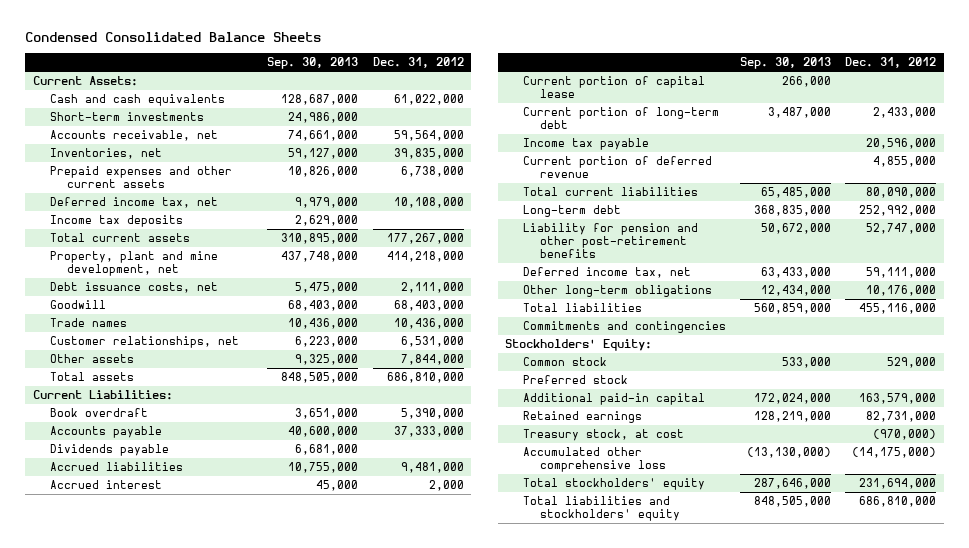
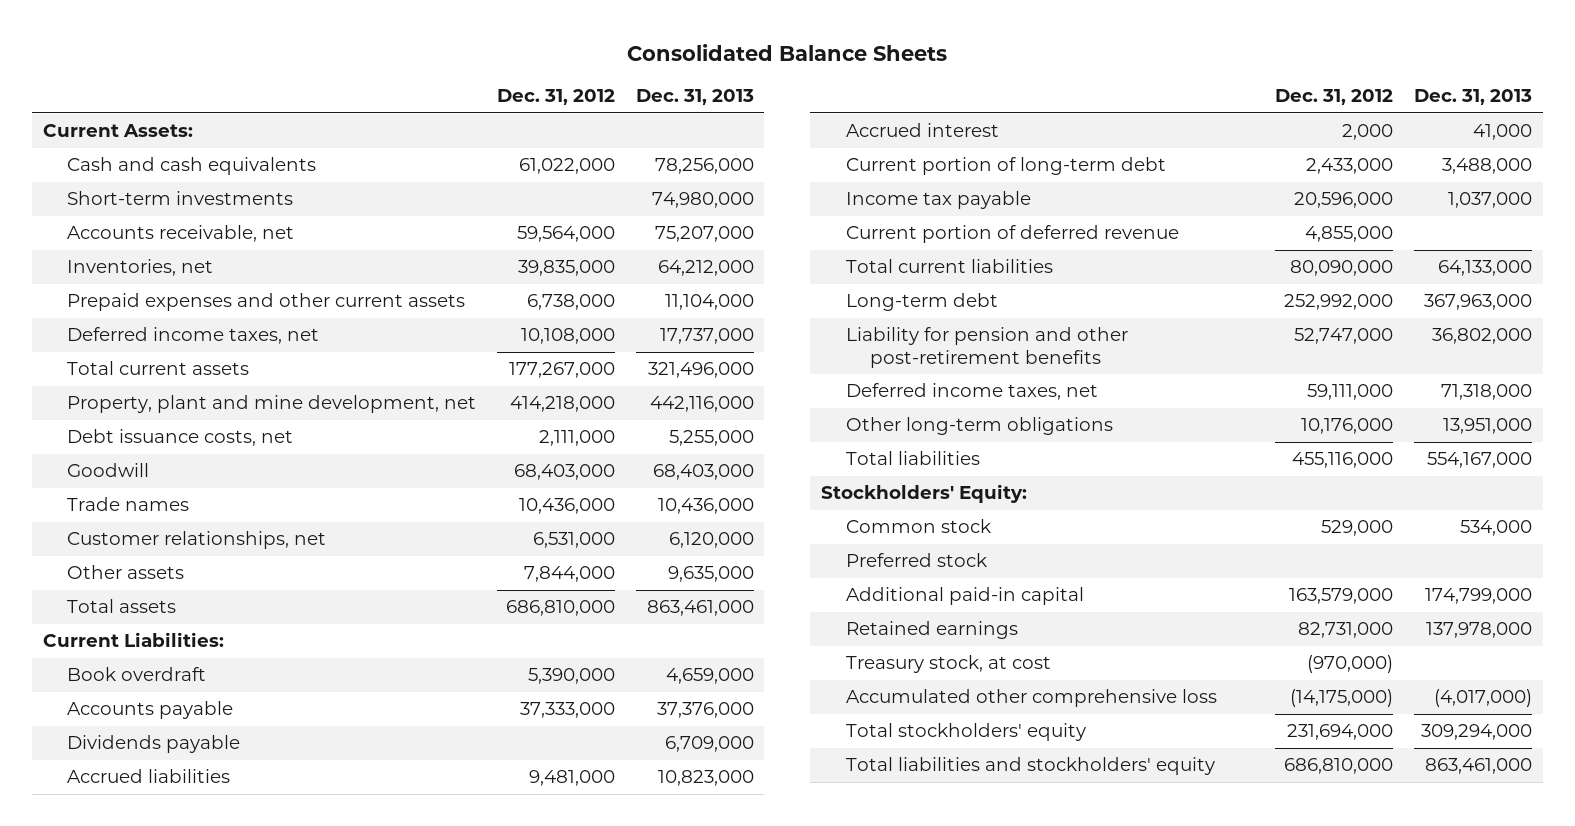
[25,32,322,43] Condensed Consolidated Balance Sheets -> [627,43,948,61] Consolidated Balance Sheets
[267,57,359,70] Sep. 30, 2013 -> none
none -> [636,89,755,106] Dec. 31, 2013
[49,215,183,228] Income tax deposits -> none
[49,197,218,209] Deferred income tax, net -> [67,327,320,345] Deferred income taxes, net
[522,76,705,98] Current portion of capital lease -> none
[522,267,691,279] Deferred income tax, net -> [845,383,1098,401] Deferred income taxes, net
[522,321,726,334] Commitments and contingencies -> none

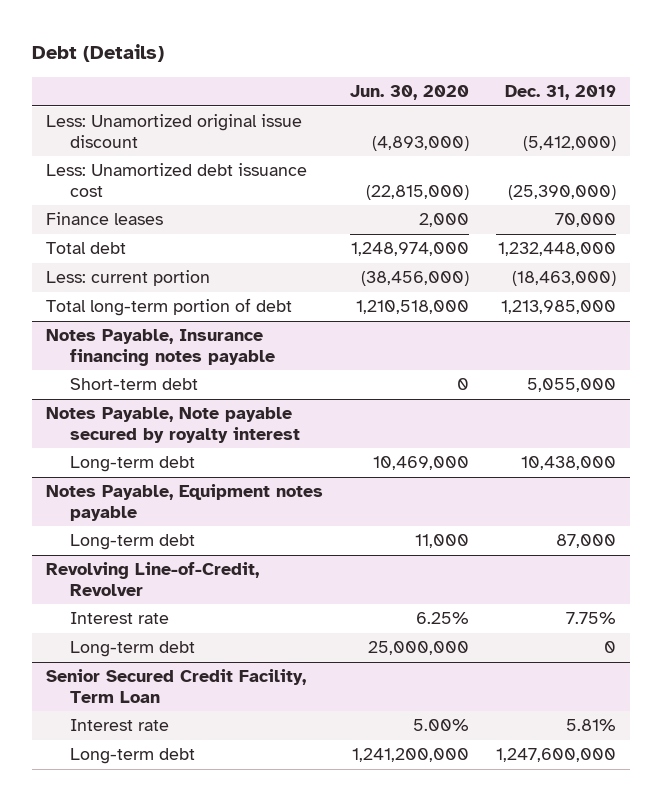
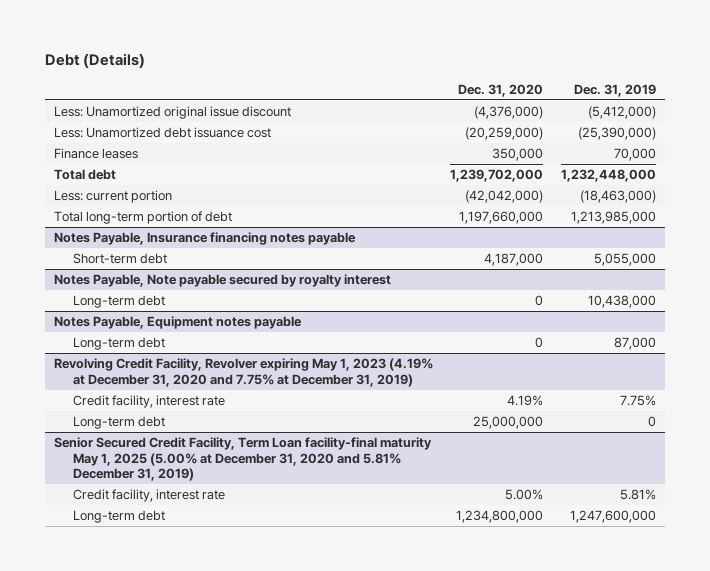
[350,85,470,101] Jun. 30, 2020 -> none
none -> [458,83,544,97] Dec. 31, 2020
[46,562,260,596] Revolving Line-of-Credit, Revolver -> none
none -> [53,358,433,387] Revolving Credit Facility, Revolver expiring May 1, 2023 (4.19% at December 31, 2020 and 7.75% at December 31, 2019)
[69,612,169,625] Interest rate -> [72,395,225,409] Credit facility, interest rate
[46,669,307,703] Senior Secured Credit Facility, Term Loan -> none
none -> [53,437,432,482] Senior Secured Credit Facility, Term Loan facility-final maturity May 1, 2025 (5.00% at December 31, 2020 and 5.81% December 31, 2019)
[69,719,169,732] Interest rate -> [72,489,225,503] Credit facility, interest rate

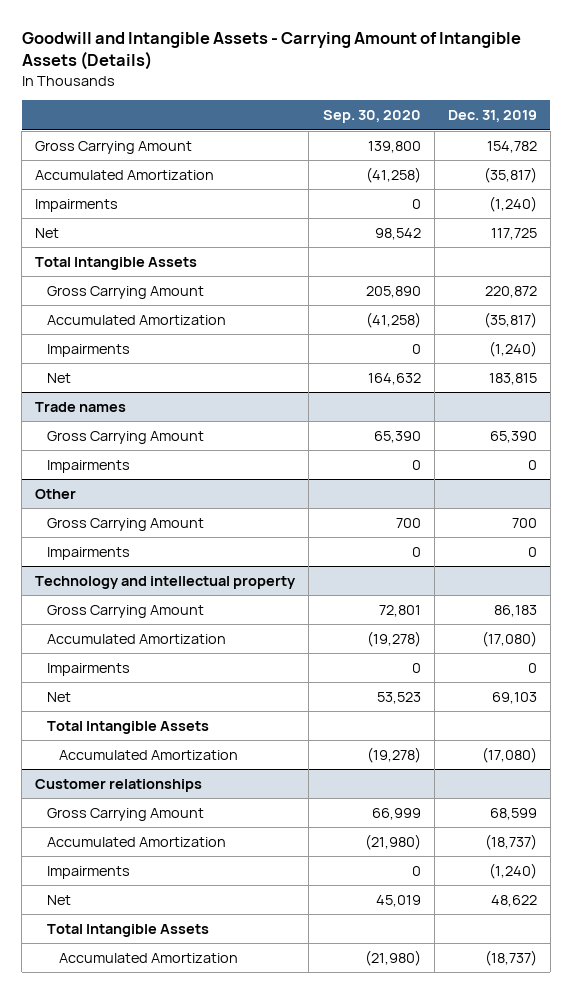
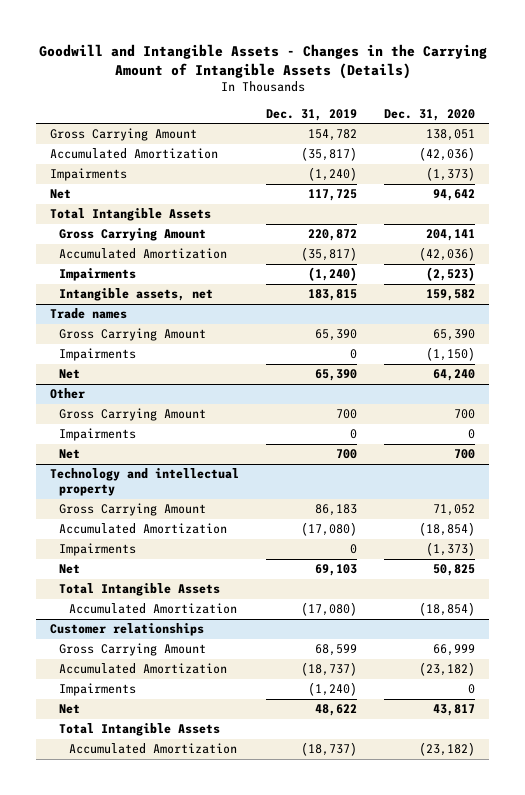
[21,32,521,71] Goodwill and Intangible Assets - Carrying Amount of Intangible Assets (Details) -> [38,43,487,79] Goodwill and Intangible Assets - Changes in the Carrying Amount of Intangible Assets (Details)
[322,110,421,124] Sep. 30, 2020 -> none
none -> [384,108,476,121] Dec. 31, 2020
[47,372,72,383] Net -> [59,288,214,302] Intangible assets, net
none -> [59,369,81,380] Net
none -> [59,449,81,460] Net

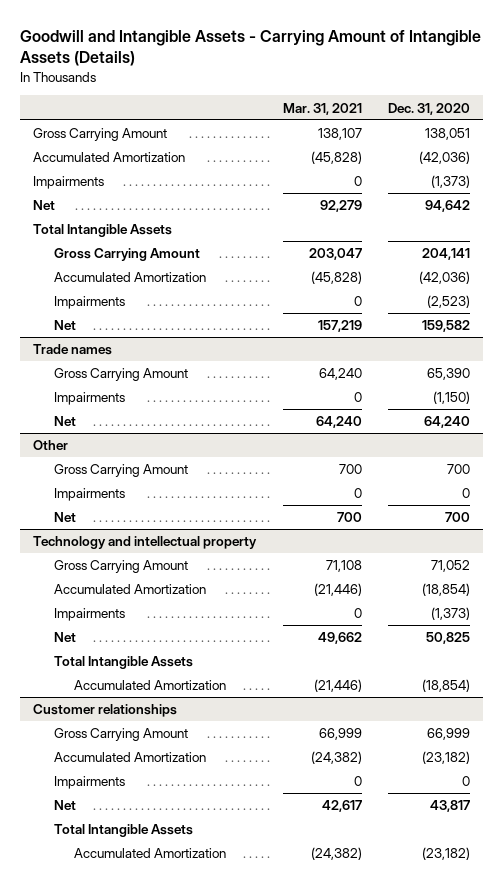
[38,43,487,79] Goodwill and Intangible Assets - Changes in the Carrying Amount of Intangible Assets (Details) -> [20,29,482,67] Goodwill and Intangible Assets - Carrying Amount of Intangible Assets (Details)
[266,108,358,121] Dec. 31, 2019 -> none
none -> [282,102,362,115] Mar. 31, 2021
[59,288,214,302] Intangible assets, net -> [53,320,76,331] Net

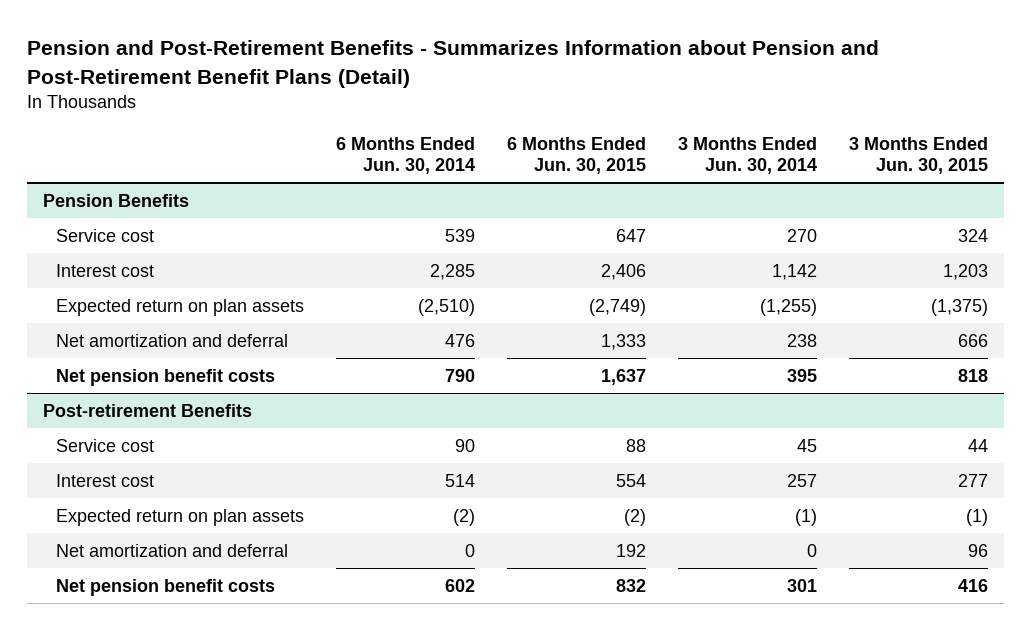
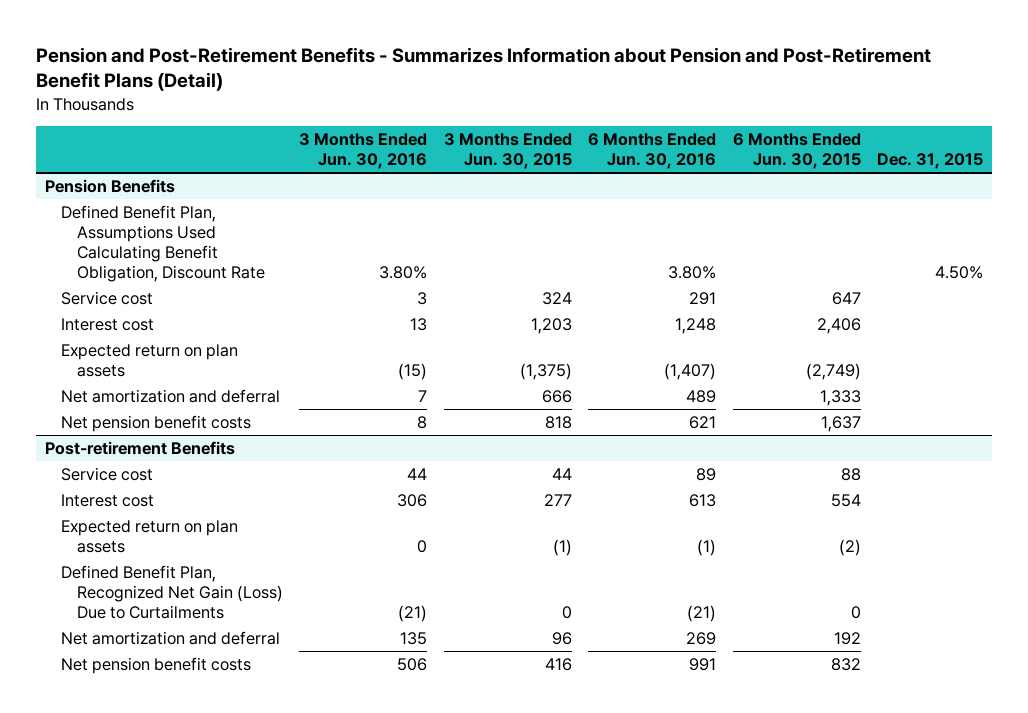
[336,136,476,175] 6 Months Ended Jun. 30, 2014 -> none
[677,136,817,175] 3 Months Ended Jun. 30, 2014 -> none
none -> [299,132,428,170] 3 Months Ended Jun. 30, 2016
none -> [588,132,717,170] 6 Months Ended Jun. 30, 2016
none -> [877,153,984,170] Dec. 31, 2015
none -> [60,204,265,283] Defined Benefit Plan, Assumptions Used Calculating Benefit Obligation, Discount Rate
none -> [60,564,283,620] Defined Benefit Plan, Recognized Net Gain (Loss) Due to Curtailments

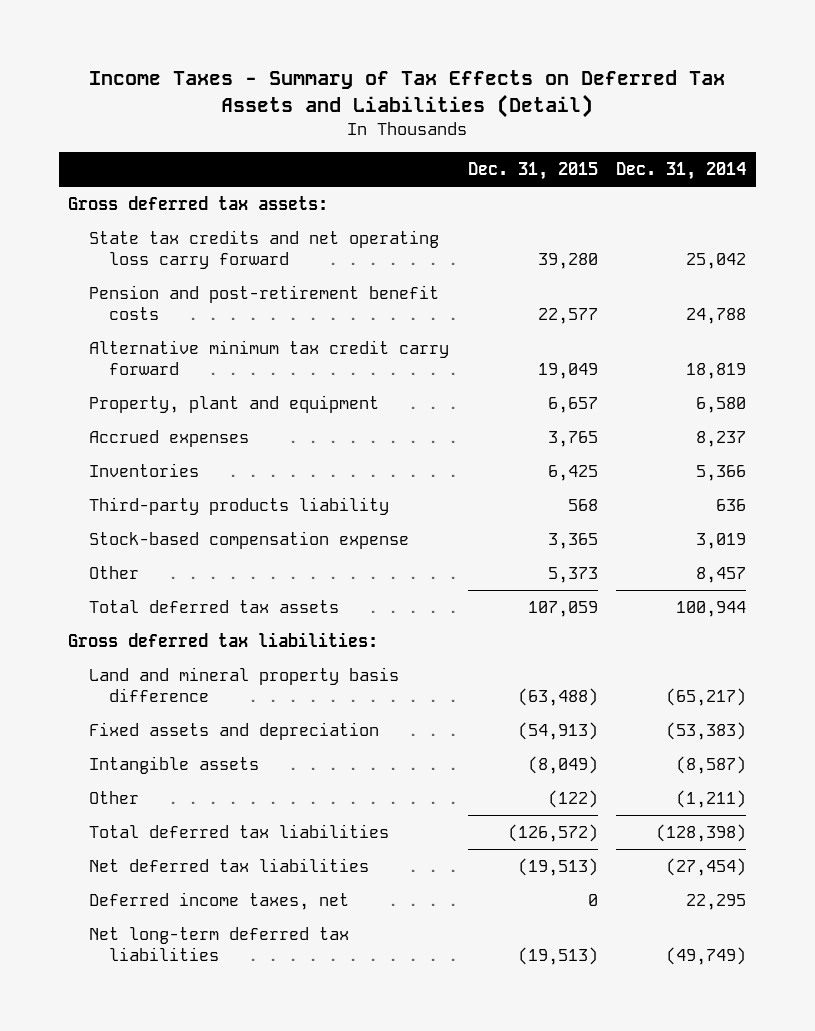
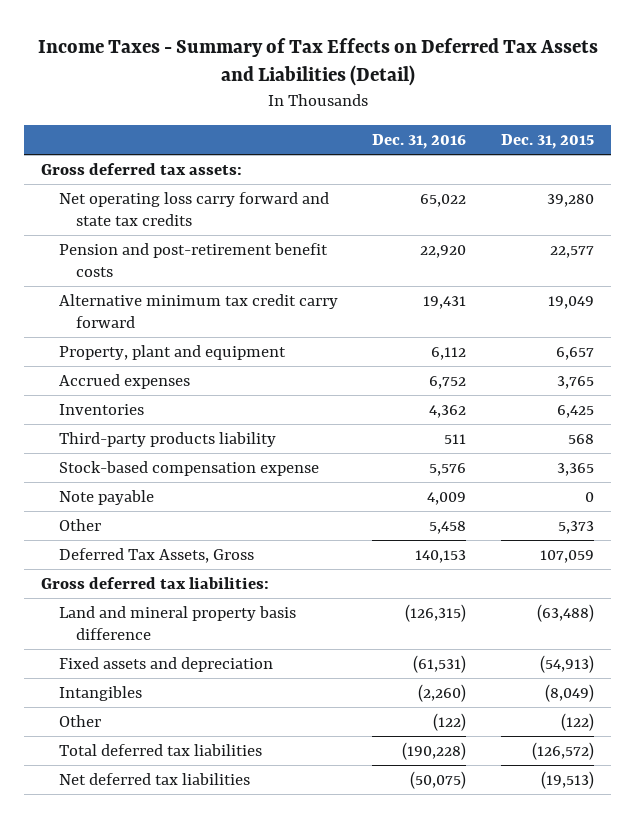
[616,162,747,181] Dec. 31, 2014 -> none
none -> [372,133,467,149] Dec. 31, 2016
[88,230,439,270] State tax credits and net operating loss carry forward -> [58,191,329,226] Net operating loss carry forward and state tax credits
none -> [58,489,154,505] Note payable
[88,600,339,614] Total deferred tax assets -> [58,547,254,563] Deferred Tax Assets, Gross
[88,756,259,775] Intangible assets -> [58,685,142,701] Intangibles
[88,892,349,911] Deferred income taxes, net -> none
[88,927,349,962] Net long-term deferred tax liabilities -> none

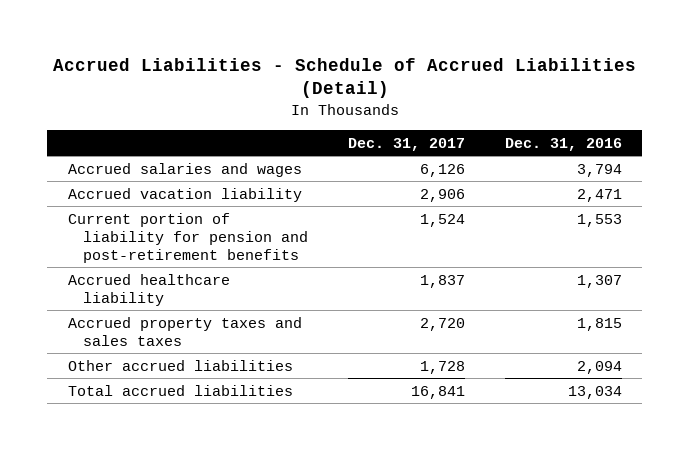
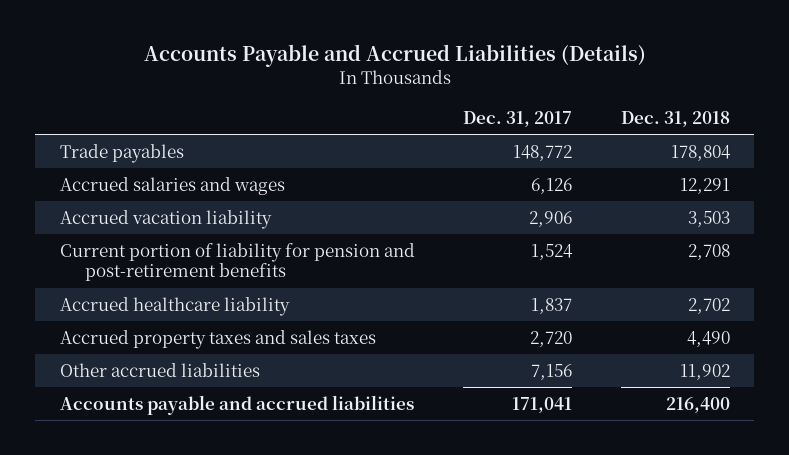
[52,57,636,99] Accrued Liabilities - Schedule of Accrued Liabilities (Detail) -> [143,44,646,68] Accounts Payable and Accrued Liabilities (Details)
[505,137,623,151] Dec. 31, 2016 -> none
none -> [620,110,730,127] Dec. 31, 2018
none -> [59,143,184,163] Trade payables
[67,384,293,396] Total accrued liabilities -> none
[420,360,466,374] 1,728 -> [531,363,573,380] 7,156
none -> [59,394,414,415] Accounts payable and accrued liabilities

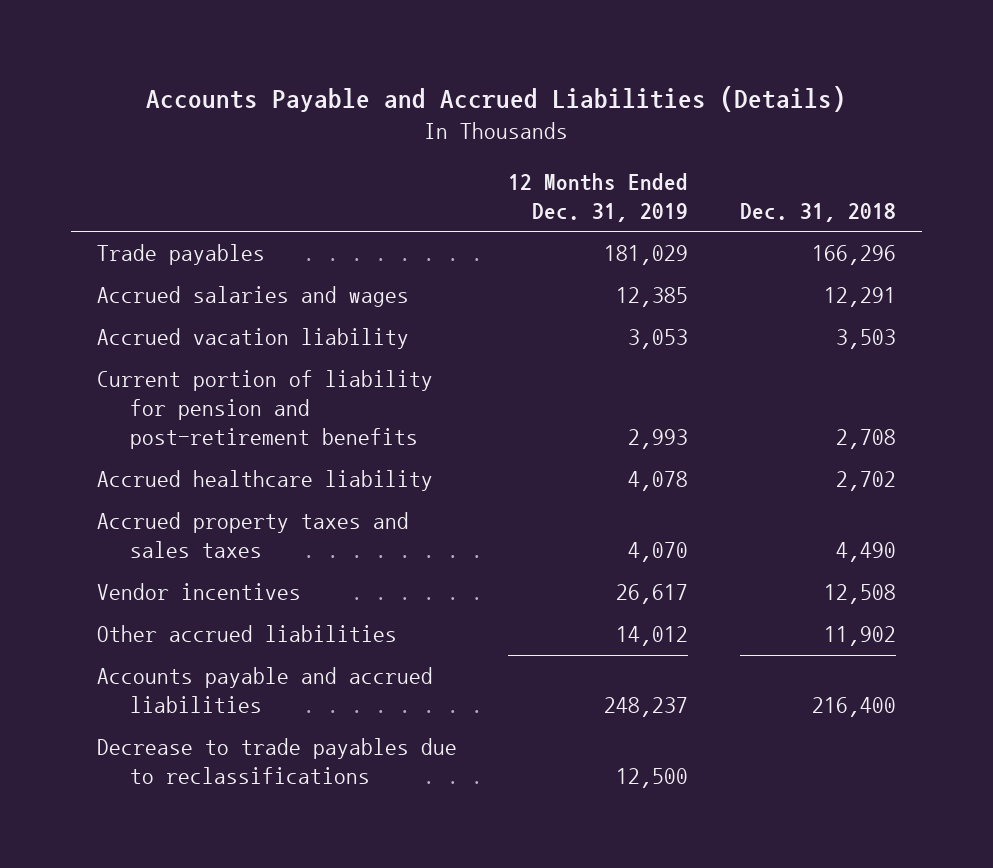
[463,110,573,127] Dec. 31, 2017 -> none
none -> [508,172,689,222] 12 Months Ended Dec. 31, 2019
[670,144,731,161] 178,804 -> [811,245,896,266] 166,296
none -> [96,583,301,601] Vendor incentives
none -> [96,738,457,785] Decrease to trade payables due to reclassifications

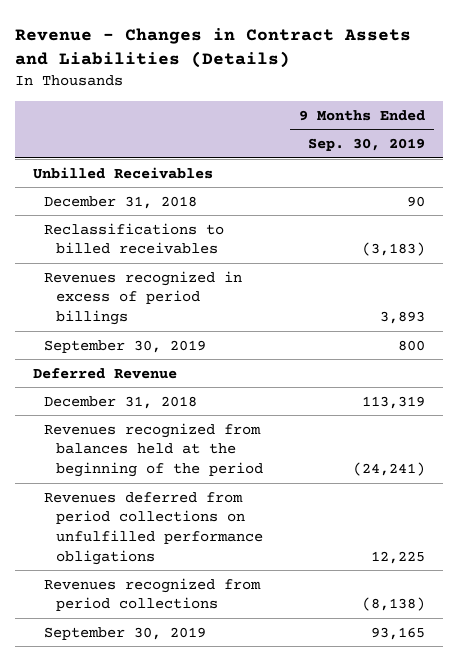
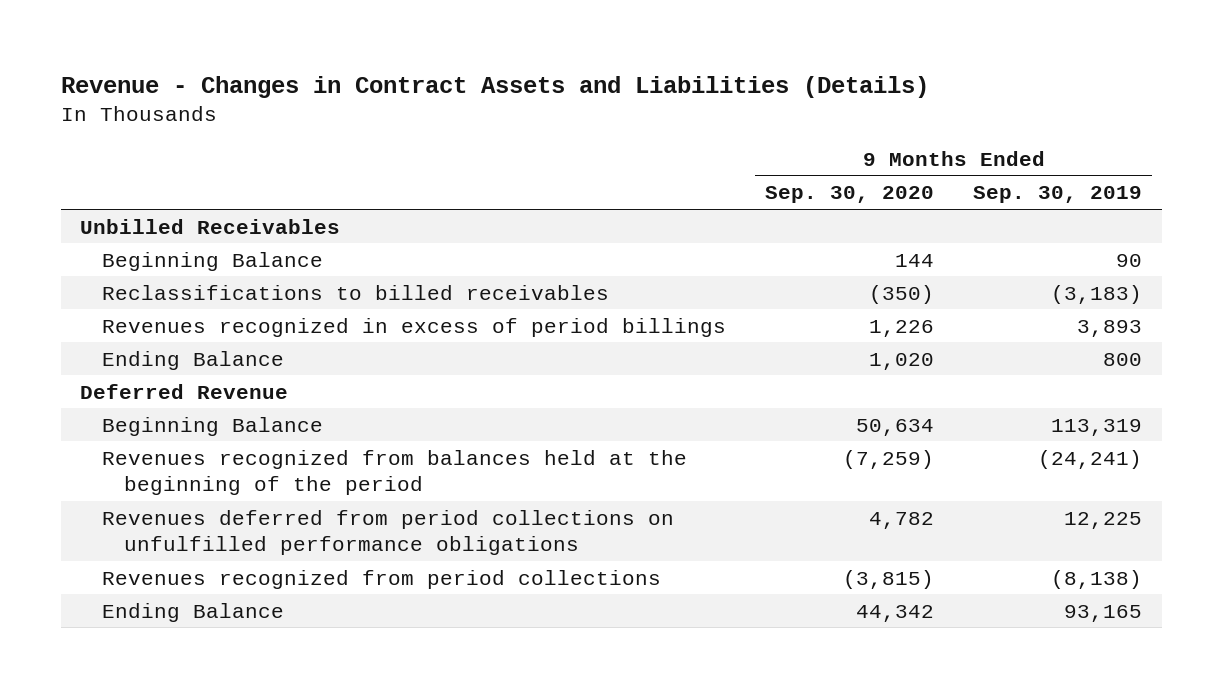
none -> [765,186,935,204] Sep. 30, 2020
[44,195,198,209] December 31, 2018 -> [101,251,323,271] Beginning Balance
[44,339,207,353] September 30, 2019 -> [101,350,284,370] Ending Balance
[44,395,198,409] December 31, 2018 -> [101,416,323,436] Beginning Balance
[44,626,207,640] September 30, 2019 -> [101,602,284,622] Ending Balance

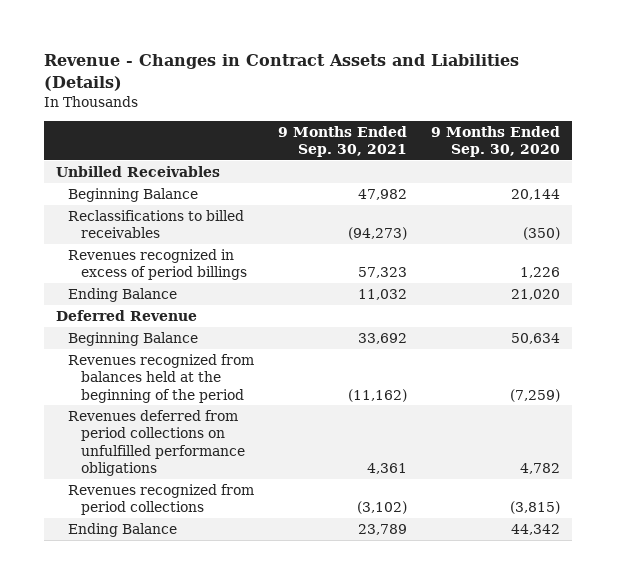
[973,186,1143,204] Sep. 30, 2019 -> none
none -> [278,125,408,157] 9 Months Ended Sep. 30, 2021
[895,253,935,267] 144 -> [511,189,561,201] 20,144
[869,352,935,370] 1,020 -> [511,289,561,301] 21,020

